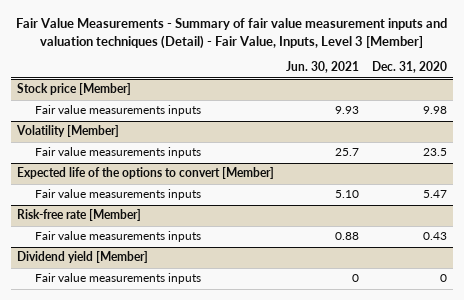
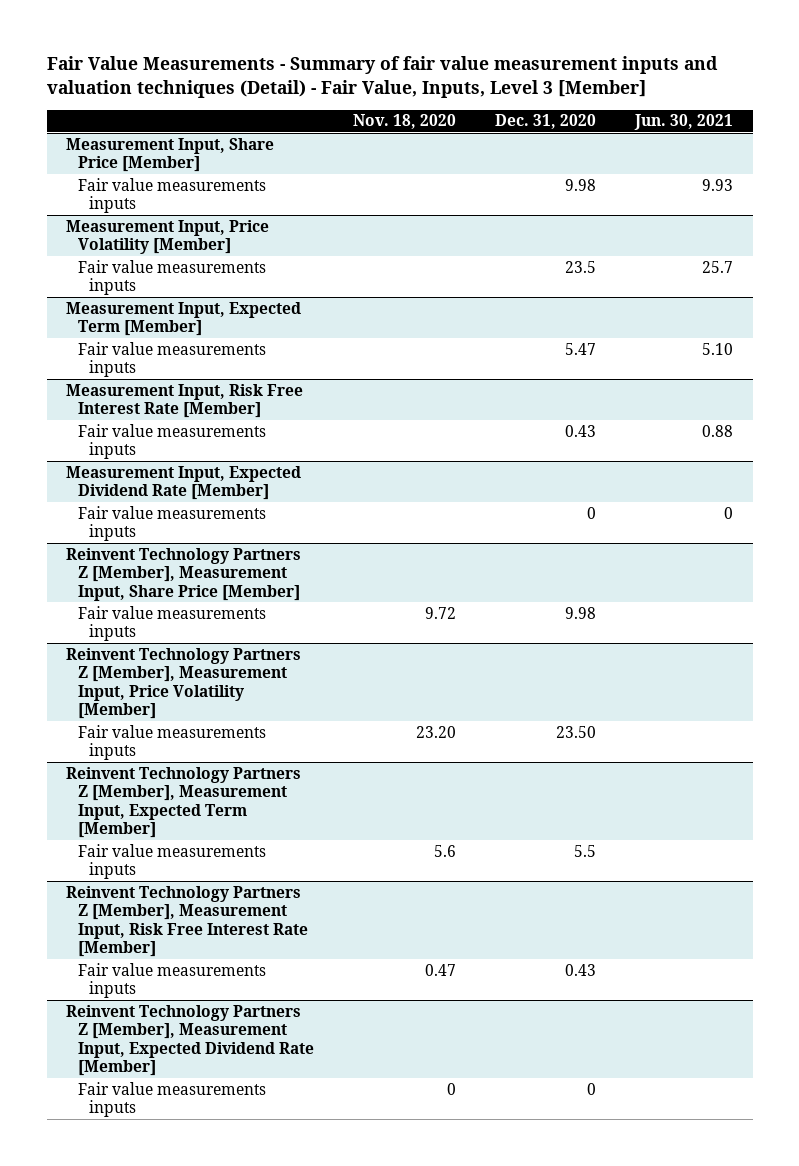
none -> [352,114,456,130] Nov. 18, 2020
[16,83,131,96] Stock price [Member] -> [66,137,275,173] Measurement Input, Share Price [Member]
[15,125,119,138] Volatility [Member] -> [66,219,270,255] Measurement Input, Price Volatility [Member]
[16,167,274,180] Expected life of the options to convert [Member] -> [66,301,302,337] Measurement Input, Expected Term [Member]
[16,209,141,222] Risk-free rate [Member] -> [66,383,304,419] Measurement Input, Risk Free Interest Rate [Member]
[16,251,148,264] Dividend yield [Member] -> [66,465,302,501] Measurement Input, Expected Dividend Rate [Member]
none -> [66,547,302,601] Reinvent Technology Partners Z [Member], Measurement Input, Share Price [Member]
none -> [77,605,266,642] Fair value measurements inputs
none -> [66,647,302,720] Reinvent Technology Partners Z [Member], Measurement Input, Price Volatility [Member]
none -> [77,724,266,761] Fair value measurements inputs
none -> [66,766,302,839] Reinvent Technology Partners Z [Member], Measurement Input, Expected Term [Member]
none -> [77,843,266,880] Fair value measurements inputs
none -> [66,885,308,958] Reinvent Technology Partners Z [Member], Measurement Input, Risk Free Interest Rate [Member]
none -> [77,962,266,999] Fair value measurements inputs
none -> [66,1004,314,1077] Reinvent Technology Partners Z [Member], Measurement Input, Expected Dividend Rate [Member]
none -> [77,1081,266,1118] Fair value measurements inputs

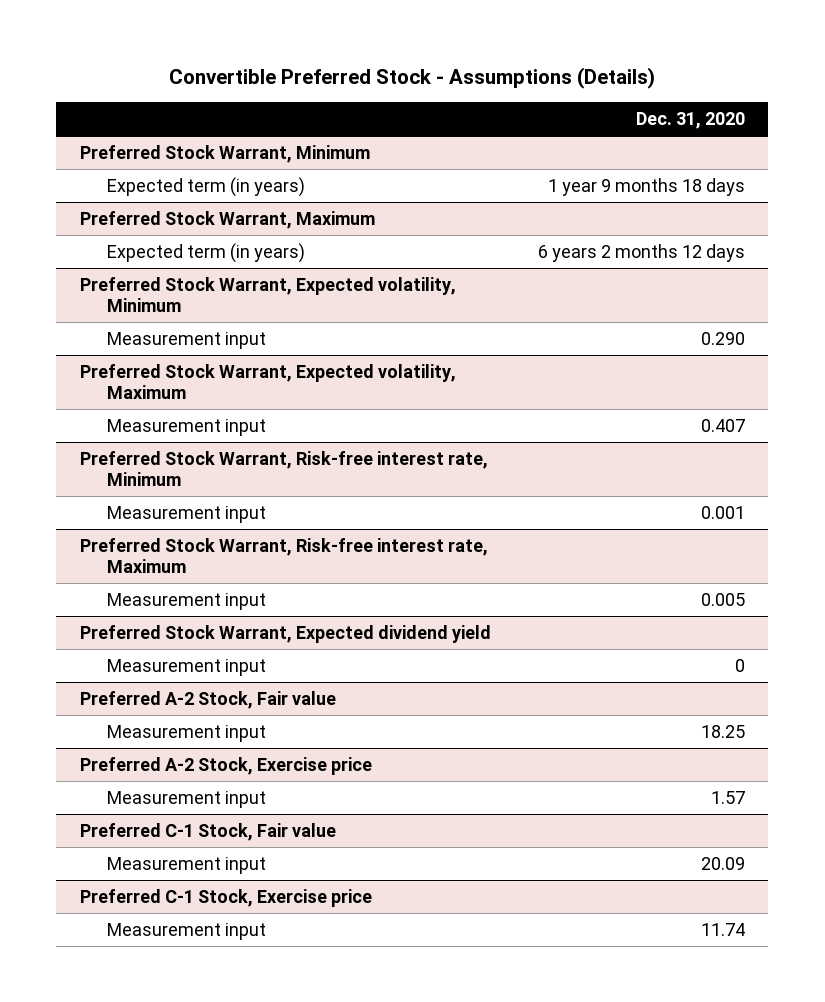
[46,56,718,99] Fair Value Measurements - Summary of fair value measurement inputs and valuation techniques (Detail) - Fair Value, Inputs, Level 3 [Member] -> [169,67,656,90] Convertible Preferred Stock - Assumptions (Details)
[352,114,456,130] Nov. 18, 2020 -> none
[633,114,733,131] Jun. 30, 2021 -> none
[66,137,275,173] Measurement Input, Share Price [Member] -> none
[66,219,270,255] Measurement Input, Price Volatility [Member] -> none
[66,301,302,337] Measurement Input, Expected Term [Member] -> none
[66,383,304,419] Measurement Input, Risk Free Interest Rate [Member] -> none
[66,465,302,501] Measurement Input, Expected Dividend Rate [Member] -> none
[66,547,302,601] Reinvent Technology Partners Z [Member], Measurement Input, Share Price [Member] -> none
[66,647,302,720] Reinvent Technology Partners Z [Member], Measurement Input, Price Volatility [Member] -> none
[66,766,302,839] Reinvent Technology Partners Z [Member], Measurement Input, Expected Term [Member] -> none
[66,885,308,958] Reinvent Technology Partners Z [Member], Measurement Input, Risk Free Interest Rate [Member] -> none
[66,1004,314,1077] Reinvent Technology Partners Z [Member], Measurement Input, Expected Dividend Rate [Member] -> none
[77,1081,266,1118] Fair value measurements inputs -> none
none -> [79,144,370,163] Preferred Stock Warrant, Minimum
none -> [106,176,305,197] Expected term (in years)
none -> [79,210,375,229] Preferred Stock Warrant, Maximum
none -> [106,242,305,263] Expected term (in years)
none -> [79,276,456,312] Preferred Stock Warrant, Expected volatility, Minimum
[77,177,266,214] Fair value measurements inputs -> [106,331,266,349] Measurement input
[564,178,596,191] 9.98 -> [700,331,745,345] 0.290
none -> [79,363,456,399] Preferred Stock Warrant, Expected volatility, Maximum
[77,259,266,296] Fair value measurements inputs -> [106,418,266,436] Measurement input
[564,260,596,273] 23.5 -> [700,418,745,432] 0.407
none -> [79,450,488,486] Preferred Stock Warrant, Risk-free interest rate, Minimum
[77,341,266,378] Fair value measurements inputs -> [106,505,266,523] Measurement input
[564,342,596,355] 5.47 -> [700,505,745,519] 0.001
none -> [79,537,488,573] Preferred Stock Warrant, Risk-free interest rate, Maximum
[77,423,266,460] Fair value measurements inputs -> [106,592,266,610] Measurement input
[564,424,596,437] 0.43 -> [700,592,745,606] 0.005
none -> [79,624,491,643] Preferred Stock Warrant, Expected dividend yield
[77,505,266,542] Fair value measurements inputs -> [106,658,266,676] Measurement input
none -> [79,690,336,709] Preferred A-2 Stock, Fair value
[77,605,266,642] Fair value measurements inputs -> [106,724,266,742] Measurement input
[564,606,596,619] 9.98 -> [700,724,745,738] 18.25
none -> [79,756,372,775] Preferred A-2 Stock, Exercise price
[77,724,266,761] Fair value measurements inputs -> [106,790,266,808] Measurement input
[555,725,596,738] 23.50 -> [710,790,745,804] 1.57
none -> [79,822,336,841] Preferred C-1 Stock, Fair value
[77,843,266,880] Fair value measurements inputs -> [106,856,266,874] Measurement input
[573,844,596,857] 5.5 -> [700,856,745,870] 20.09
none -> [79,888,372,907] Preferred C-1 Stock, Exercise price
[77,962,266,999] Fair value measurements inputs -> [106,922,266,940] Measurement input
[564,963,596,976] 0.43 -> [700,922,745,936] 11.74

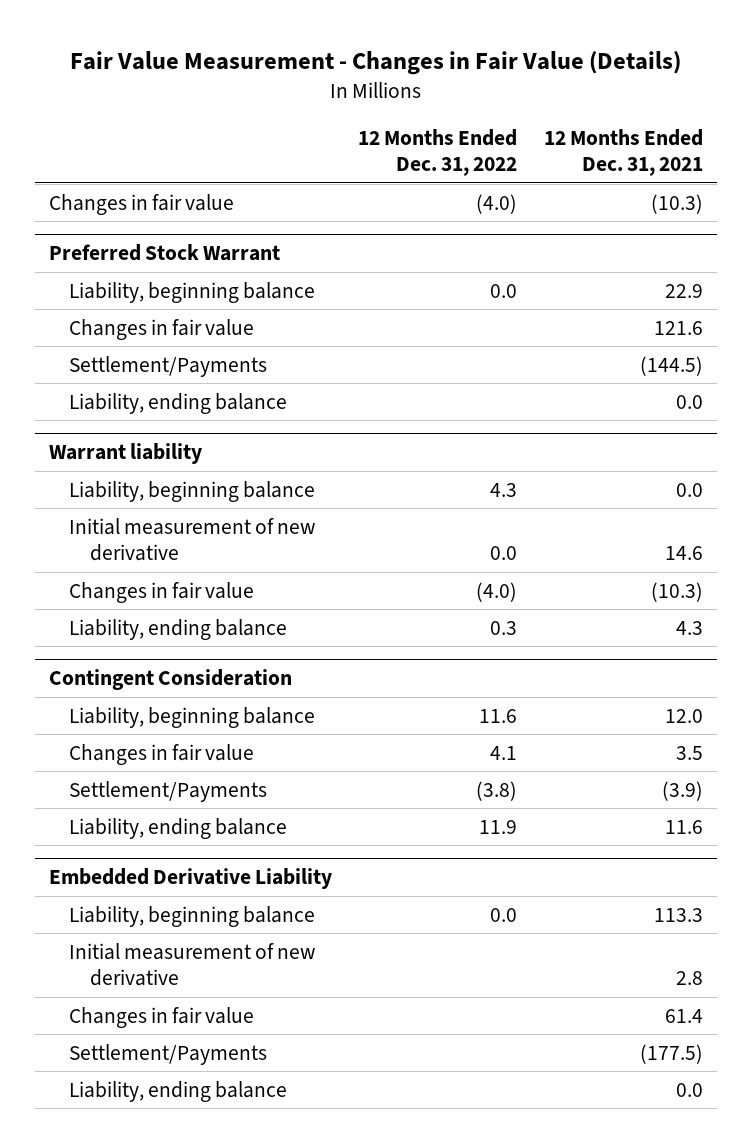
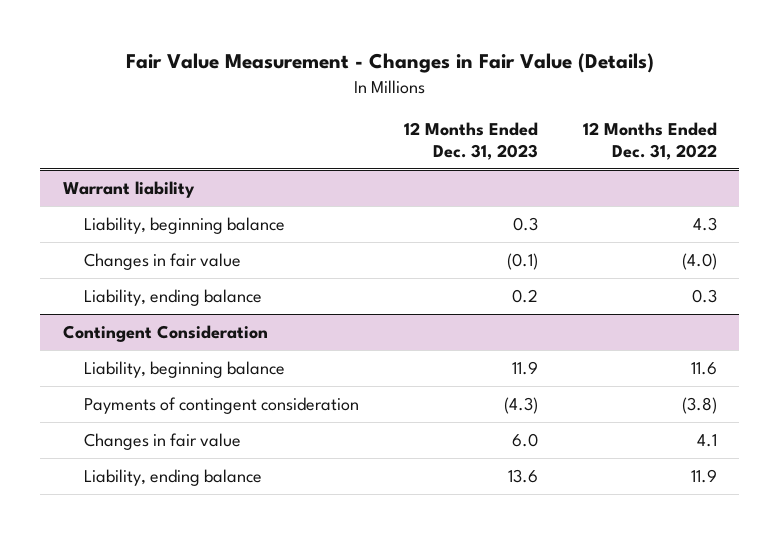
[544,128,704,177] 12 Months Ended Dec. 31, 2021 -> none
none -> [403,121,538,160] 12 Months Ended Dec. 31, 2023
[48,193,234,215] Changes in fair value -> none
[48,243,280,261] Preferred Stock Warrant -> none
[69,281,316,303] Liability, beginning balance -> none
[69,318,255,340] Changes in fair value -> none
[69,355,268,377] Settlement/Payments -> none
[69,392,288,414] Liability, ending balance -> none
[69,517,316,562] Initial measurement of new derivative -> none
none -> [83,396,359,414] Payments of contingent consideration
[69,780,268,802] Settlement/Payments -> none
[48,867,332,889] Embedded Derivative Liability -> none
[69,905,316,927] Liability, beginning balance -> none
[69,942,316,987] Initial measurement of new derivative -> none
[69,1006,255,1028] Changes in fair value -> none
[69,1043,268,1065] Settlement/Payments -> none
[69,1080,288,1102] Liability, ending balance -> none

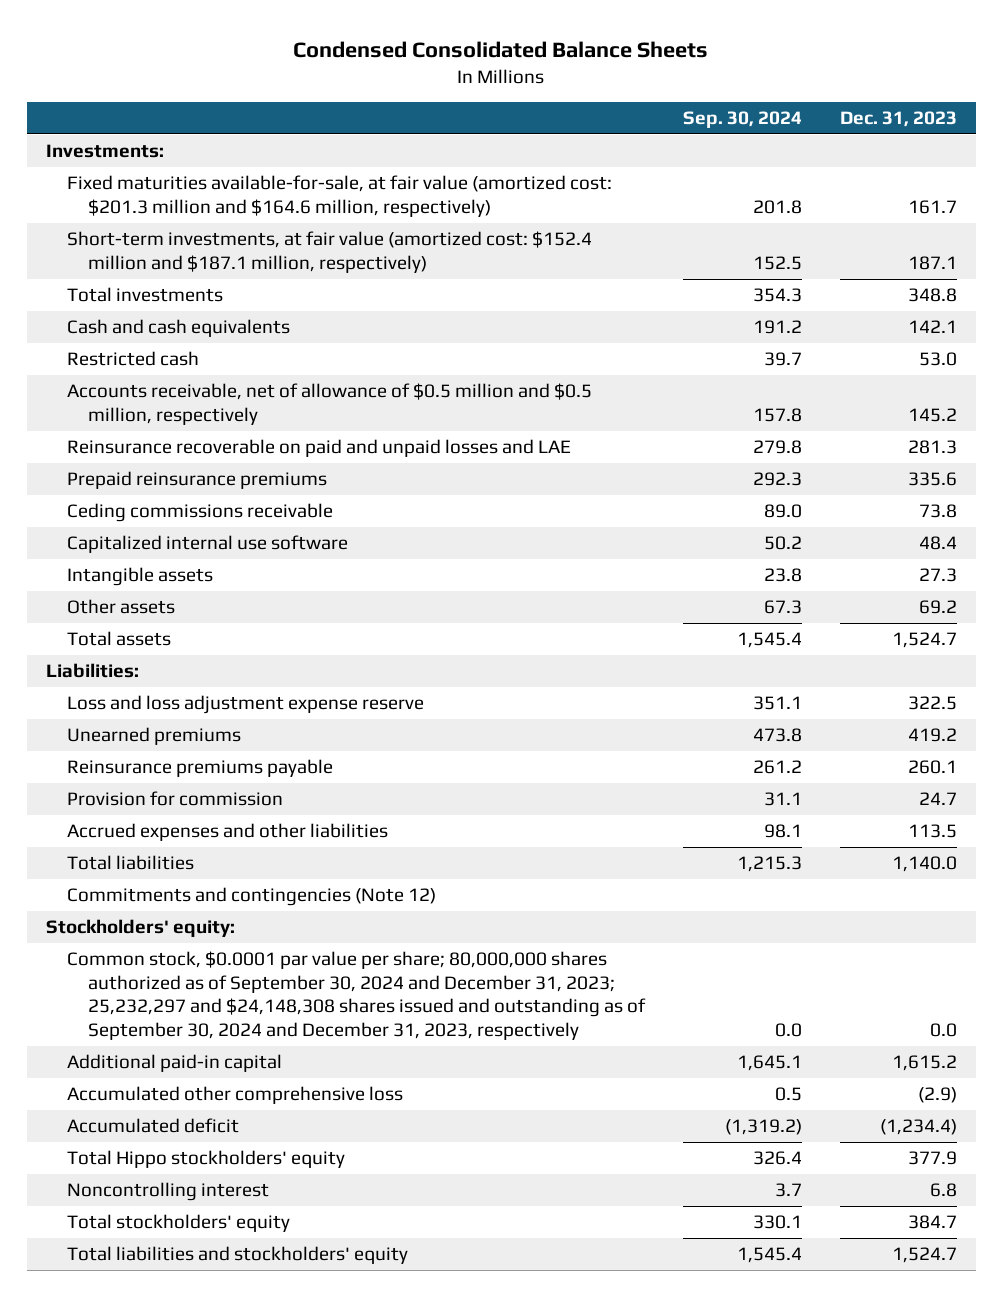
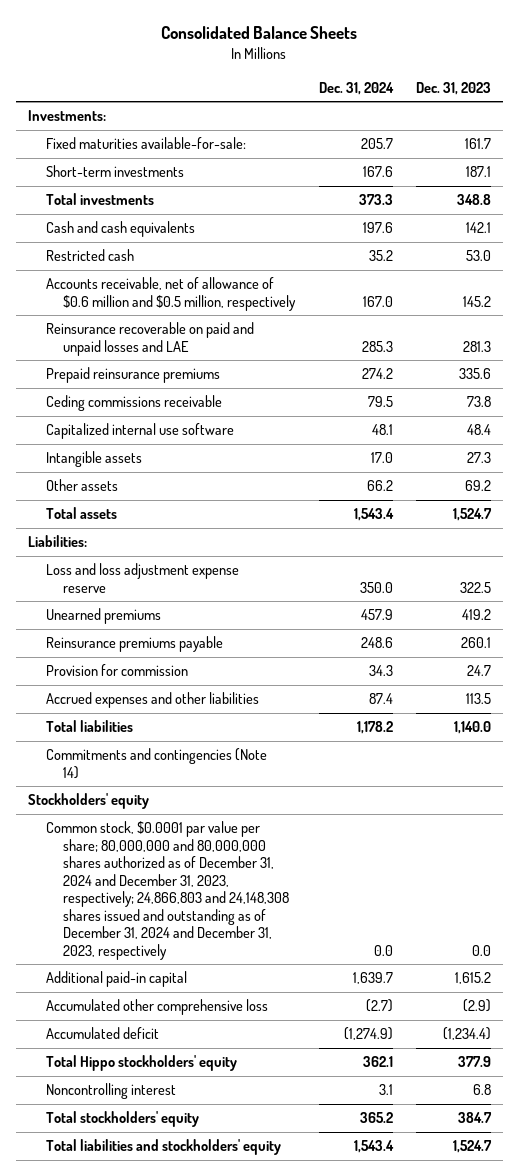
[293,40,709,58] Condensed Consolidated Balance Sheets -> [161,25,358,39] Consolidated Balance Sheets
[682,111,802,129] Sep. 30, 2024 -> none
none -> [318,81,394,95] Dec. 31, 2024
[66,175,612,217] Fixed maturities available-for-sale, at fair value (amortized cost: $201.3 million and $164.6 million, respectively) -> [45,137,246,150] Fixed maturities available-for-sale:
[66,231,592,273] Short-term investments, at fair value (amortized cost: $152.4 million and $187.1 million, respectively) -> [45,165,184,178] Short-term investments
[66,383,592,425] Accounts receivable, net of allowance of $0.5 million and $0.5 million, respectively -> [45,277,297,311] Accounts receivable, net of allowance of $0.6 million and $0.5 million, respectively
[66,887,436,907] Commitments and contingencies (Note 12) -> [45,748,267,779] Commitments and contingencies (Note 14)
[45,919,235,938] Stockholders' equity: -> [27,793,149,810] Stockholders' equity
[66,951,646,1040] Common stock, $0.0001 par value per share; 80,000,000 shares authorized as of September 30, 2024 and December 31, 2023; 25,232,297 and $24,148,308 shares issued and outstanding as of September 30, 2024 and December 31, 2023, respectively -> [45,821,290,960] Common stock, $0.0001 par value per share; 80,000,000 and 80,000,000 shares authorized as of December 31, 2024 and December 31, 2023, respectively; 24,866,803 and 24,148,308 shares issued and outstanding as of December 31, 2024 and December 31, 2023, respectively

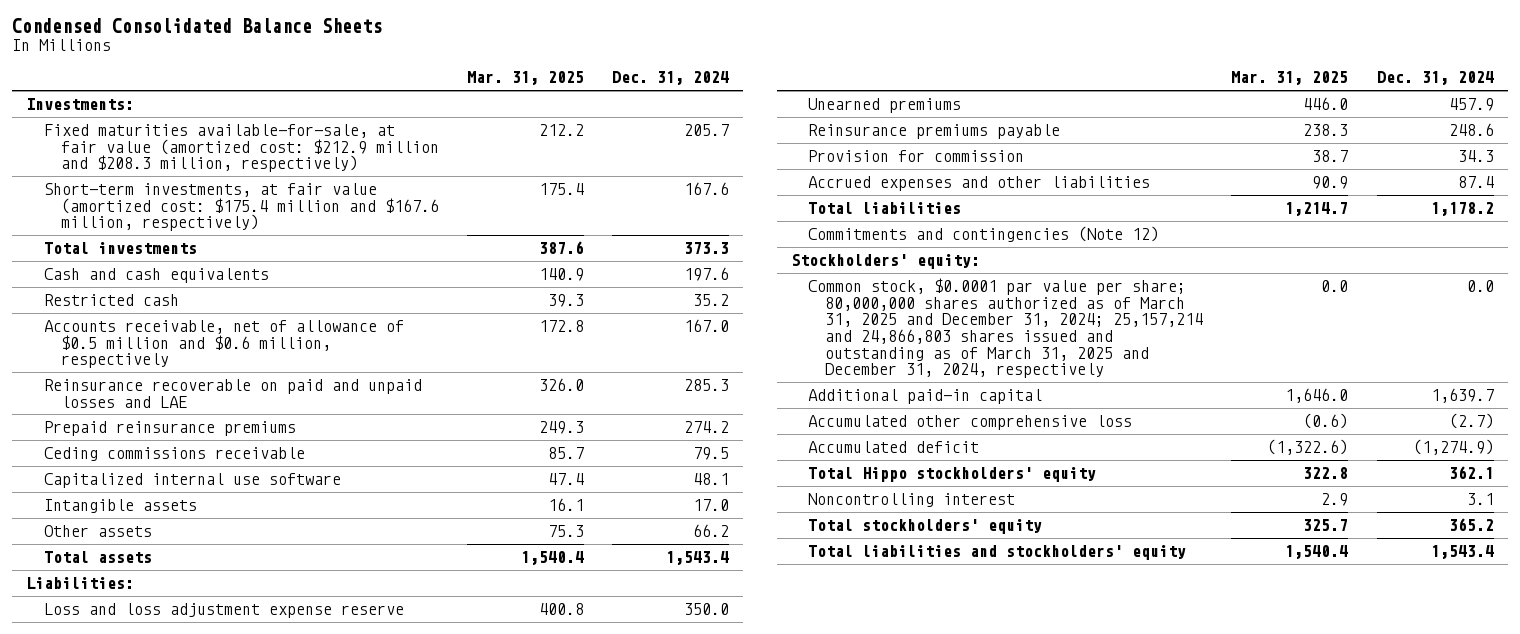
[161,25,358,39] Consolidated Balance Sheets -> [12,17,383,33] Condensed Consolidated Balance Sheets
[415,81,491,95] Dec. 31, 2023 -> none
none -> [466,71,584,86] Mar. 31, 2025
[45,137,246,150] Fixed maturities available-for-sale: -> [43,124,439,173] Fixed maturities available-for-sale, at fair value (amortized cost: $212.9 million and $208.3 million, respectively)
[45,165,184,178] Short-term investments -> [43,183,439,232] Short-term investments, at fair value (amortized cost: $175.4 million and $167.6 million, respectively)
[45,277,297,311] Accounts receivable, net of allowance of $0.6 million and $0.5 million, respectively -> [43,320,404,369] Accounts receivable, net of allowance of $0.5 million and $0.6 million, respectively
[45,748,267,779] Commitments and contingencies (Note 14) -> [807,226,1159,243] Commitments and contingencies (Note 12)
[27,793,149,810] Stockholders' equity -> [790,254,980,270] Stockholders' equity:
[45,821,290,960] Common stock, $0.0001 par value per share; 80,000,000 and 80,000,000 shares authorized as of December 31, 2024 and December 31, 2023, respectively; 24,866,803 and 24,148,308 shares issued and outstanding as of December 31, 2024 and December 31, 2023, respectively -> [807,278,1204,379] Common stock, $0.0001 par value per share; 80,000,000 shares authorized as of March 31, 2025 and December 31, 2024; 25,157,214 and 24,866,803 shares issued and outstanding as of March 31, 2025 and December 31, 2024, respectively

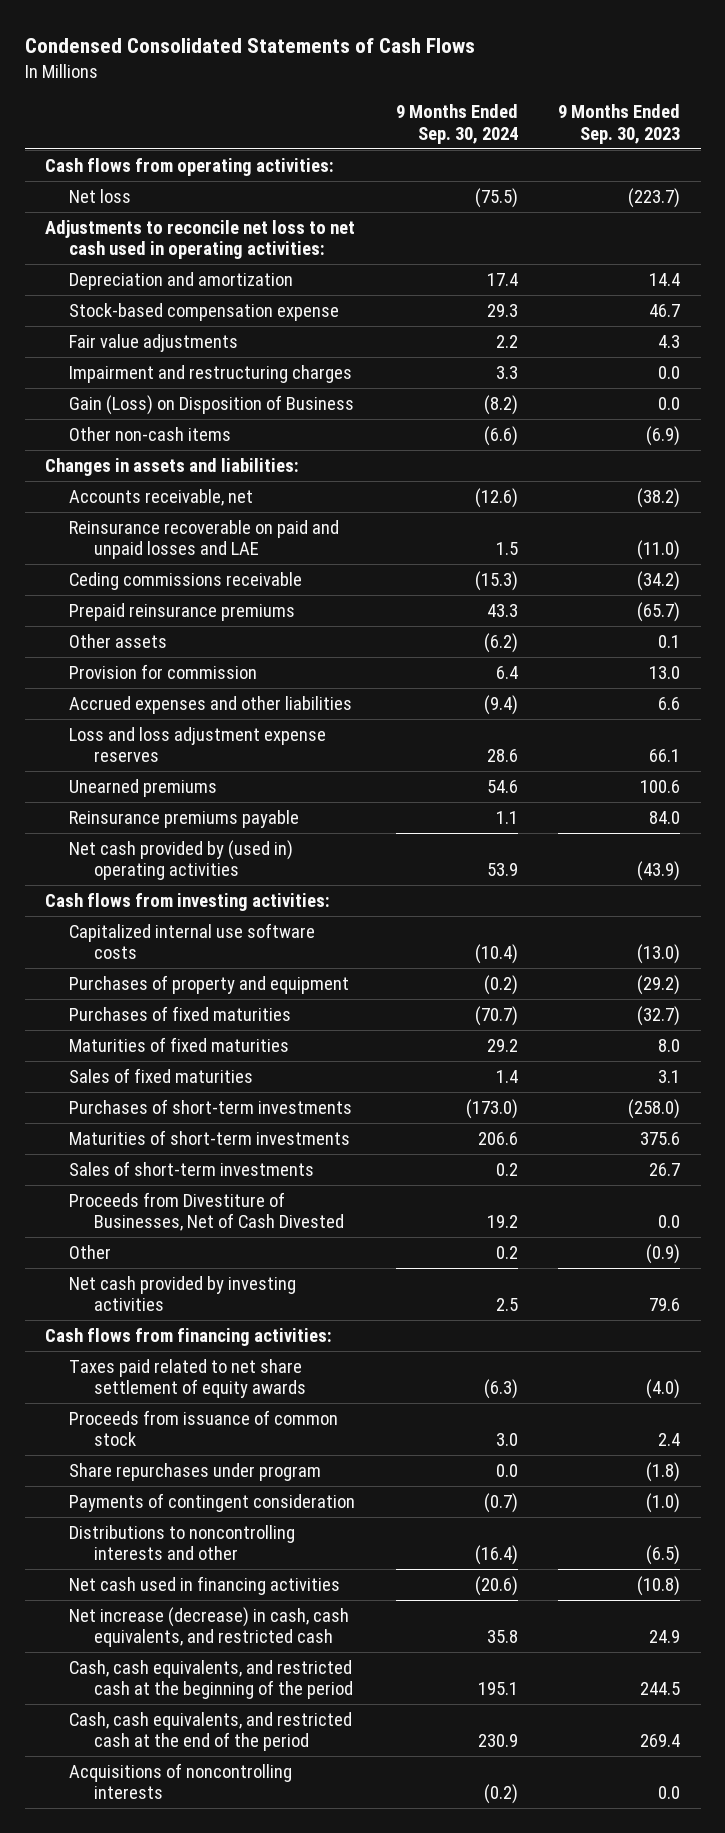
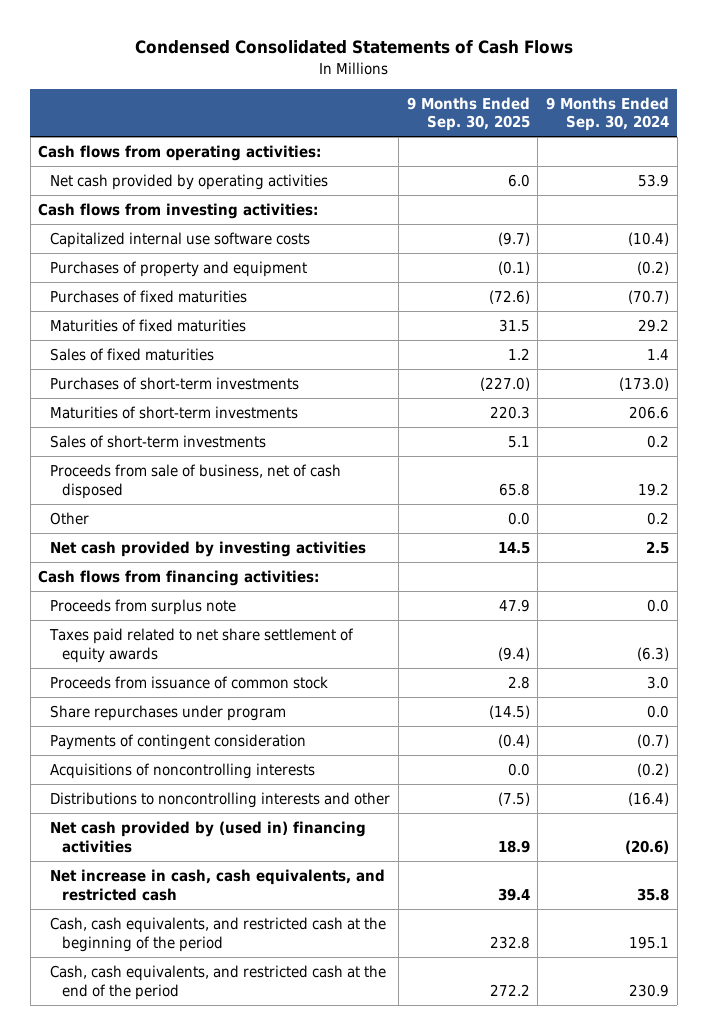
[558,104,681,144] 9 Months Ended Sep. 30, 2023 -> none
none -> [406,96,530,132] 9 Months Ended Sep. 30, 2025
[69,189,132,204] Net loss -> none
[45,220,356,260] Adjustments to reconcile net loss to net cash used in operating activities: -> none
[69,272,294,291] Depreciation and amortization -> none
[69,303,340,322] Stock-based compensation expense -> none
[69,334,239,353] Fair value adjustments -> none
[69,365,353,384] Impairment and restructuring charges -> none
[69,395,355,416] Gain (Loss) on Disposition of Business -> none
[69,427,232,442] Other non-cash items -> none
[45,458,300,477] Changes in assets and liabilities: -> none
[69,489,254,507] Accounts receivable, net -> none
[69,520,340,560] Reinsurance recoverable on paid and unpaid losses and LAE -> none
[69,572,303,591] Ceding commissions receivable -> none
[69,603,296,622] Prepaid reinsurance premiums -> none
[69,634,168,649] Other assets -> none
[69,664,258,680] Provision for commission -> none
[69,696,353,715] Accrued expenses and other liabilities -> none
[69,727,327,763] Loss and loss adjustment expense reserves -> none
[69,779,218,798] Unearned premiums -> none
[69,810,300,829] Reinsurance premiums payable -> none
[69,840,294,881] Net cash provided by (used in) operating activities -> [50,173,329,190] Net cash provided by operating activities
[69,1192,344,1232] Proceeds from Divestiture of Businesses, Net of Cash Divested -> [50,463,342,499] Proceeds from sale of business, net of cash disposed
none -> [50,598,237,615] Proceeds from surplus note
[69,1763,293,1800] Acquisitions of noncontrolling interests -> [50,762,316,779] Acquisitions of noncontrolling interests
[69,1576,341,1596] Net cash used in financing activities -> [50,820,367,853] Net cash provided by (used in) financing activities
[69,1607,350,1648] Net increase (decrease) in cash, cash equivalents, and restricted cash -> [50,868,386,901] Net increase in cash, cash equivalents, and restricted cash

